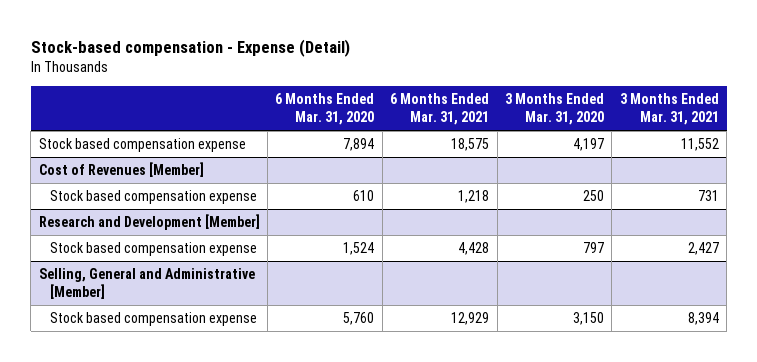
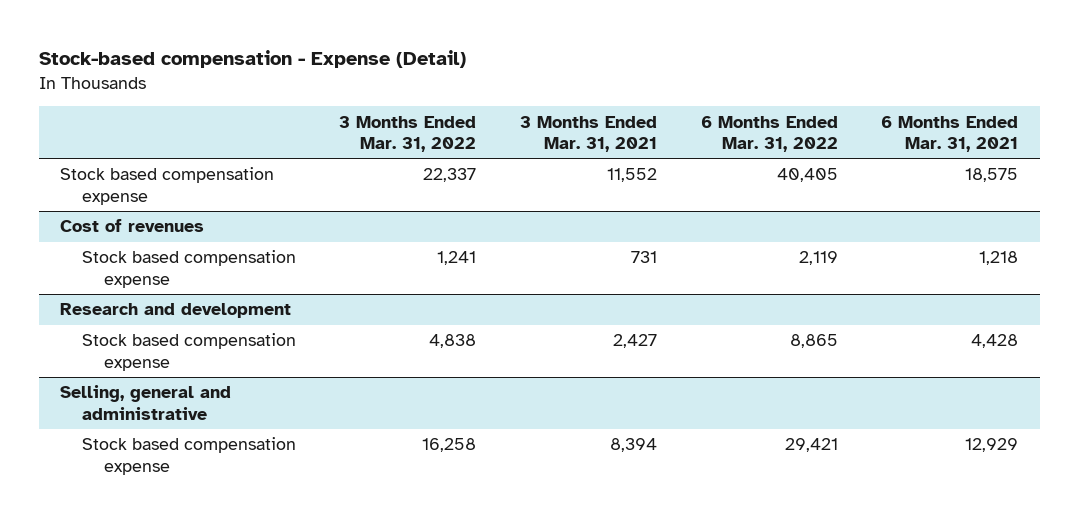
[275,93,375,126] 6 Months Ended Mar. 31, 2020 -> none
[504,93,604,126] 3 Months Ended Mar. 31, 2020 -> none
none -> [339,115,477,152] 3 Months Ended Mar. 31, 2022
none -> [700,115,838,152] 6 Months Ended Mar. 31, 2022
[38,162,204,178] Cost of Revenues [Member] -> [60,219,205,233] Cost of revenues
[38,214,260,231] Research and Development [Member] -> [60,303,292,319] Research and development
[38,268,255,300] Selling, General and Administrative [Member] -> [60,385,232,420] Selling, general and administrative

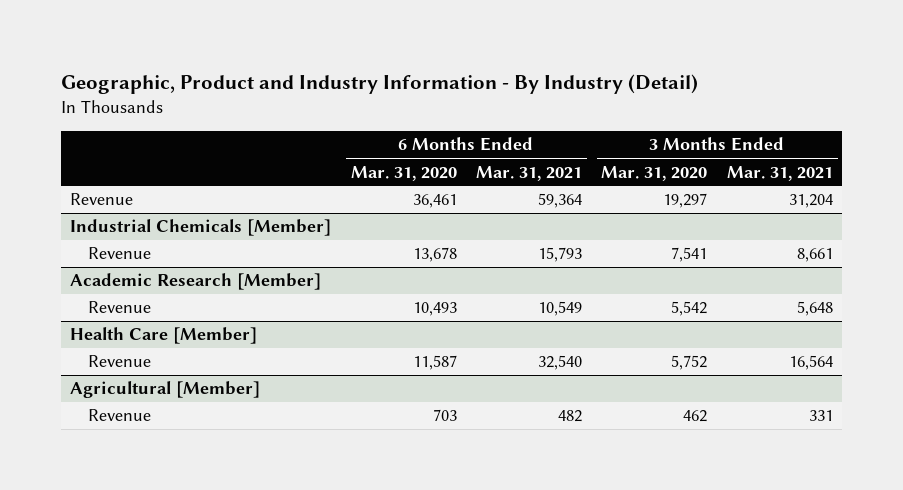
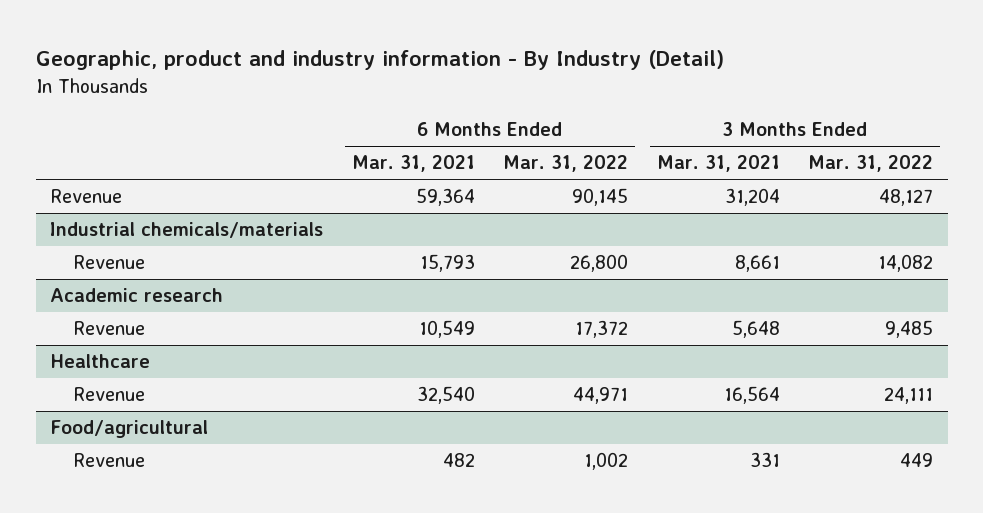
[60,73,698,94] Geographic, Product and Industry Information - By Industry (Detail) -> [35,50,724,71] Geographic, product and industry information - By Industry (Detail)
[350,165,457,181] Mar. 31, 2020 -> none
[601,165,708,181] Mar. 31, 2020 -> none
none -> [503,155,629,173] Mar. 31, 2022
none -> [808,155,934,173] Mar. 31, 2022
[70,219,332,237] Industrial Chemicals [Member] -> [50,222,324,239] Industrial chemicals/materials
[70,273,322,291] Academic Research [Member] -> [50,288,224,303] Academic research
[70,327,258,345] Health Care [Member] -> [50,354,151,369] Healthcare
[70,381,261,399] Agricultural [Member] -> none
none -> [50,420,209,439] Food/agricultural

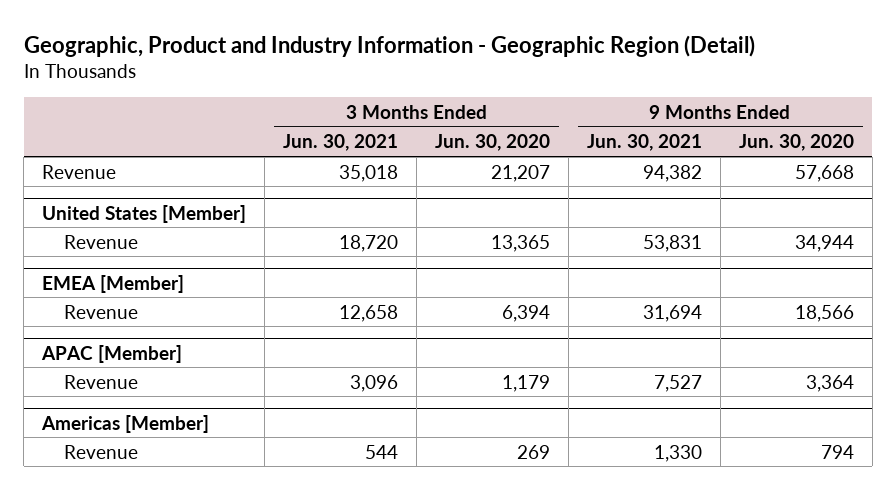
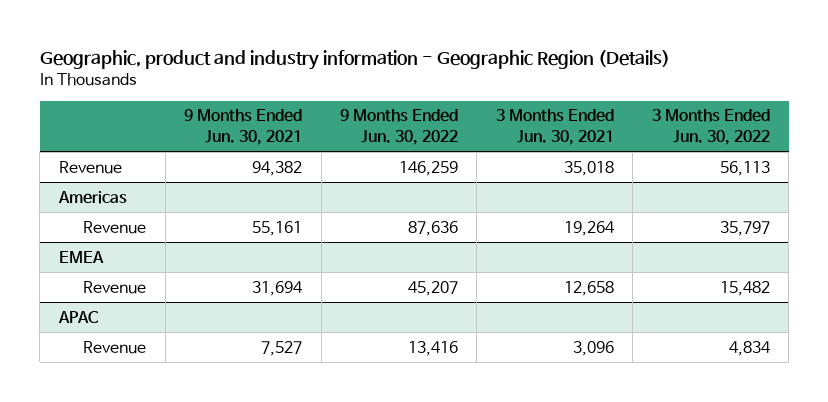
[23,34,755,57] Geographic, Product and Industry Information - Geographic Region (Detail) -> [39,50,670,71] Geographic, product and industry information - Geographic Region (Details)
[434,134,550,152] Jun. 30, 2020 -> none
[738,134,854,152] Jun. 30, 2020 -> none
none -> [340,109,459,145] 9 Months Ended Jun. 30, 2022
none -> [651,109,770,145] 3 Months Ended Jun. 30, 2022
[42,204,247,223] United States [Member] -> none
none -> [57,190,127,204] Americas
[339,234,399,252] 18,720 -> [563,220,615,236] 19,264
[642,234,702,252] 53,831 -> [252,220,303,236] 55,161
[42,274,185,293] EMEA [Member] -> [58,250,104,263] EMEA
[41,344,183,363] APAC [Member] -> [57,310,98,323] APAC
[41,414,210,433] Americas [Member] -> none
[63,444,138,459] Revenue -> none

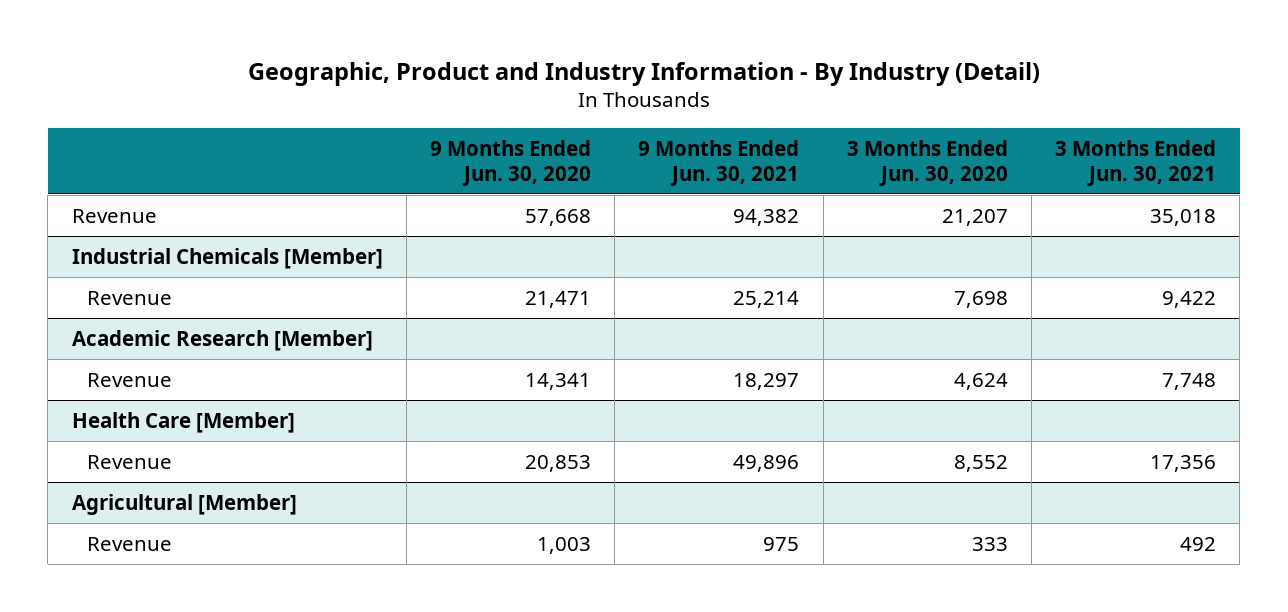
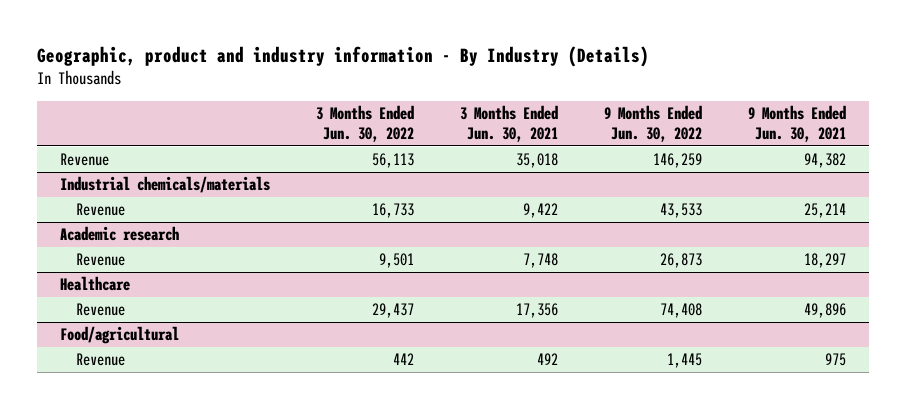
[247,61,1040,86] Geographic, Product and Industry Information - By Industry (Detail) -> [36,46,649,68] Geographic, product and industry information - By Industry (Details)
[429,139,591,186] 9 Months Ended Jun. 30, 2020 -> none
[846,139,1008,186] 3 Months Ended Jun. 30, 2020 -> none
none -> [315,105,414,142] 3 Months Ended Jun. 30, 2022
none -> [603,105,702,142] 9 Months Ended Jun. 30, 2022
[71,247,383,269] Industrial Chemicals [Member] -> [59,176,270,194] Industrial chemicals/materials
[71,329,373,351] Academic Research [Member] -> [59,226,179,242] Academic research
[71,411,295,433] Health Care [Member] -> [59,276,130,292] Healthcare
[71,493,297,515] Agricultural [Member] -> none
none -> [59,326,179,345] Food/agricultural

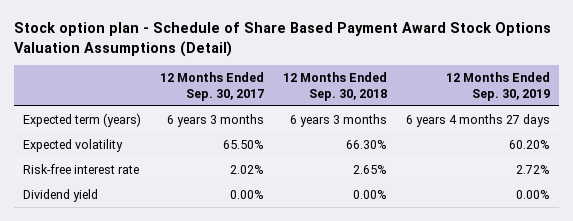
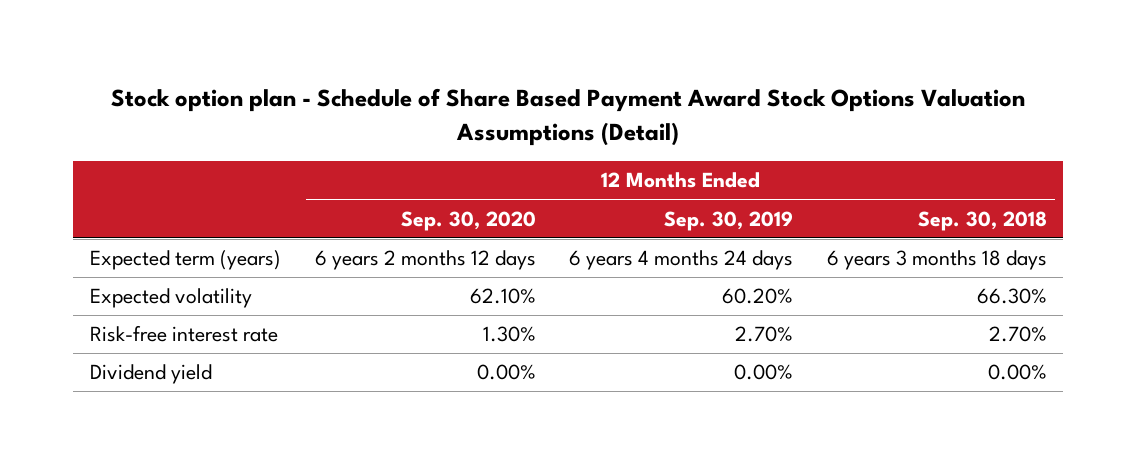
[160,72,265,102] 12 Months Ended Sep. 30, 2017 -> none
none -> [400,210,536,231] Sep. 30, 2020
[290,113,388,127] 6 years 3 months -> [826,250,1047,271] 6 years 3 months 18 days
[405,113,550,127] 6 years 4 months 27 days -> [569,250,794,271] 6 years 4 months 24 days
[353,164,388,174] 2.65% -> [988,326,1047,343] 2.70%
[515,164,550,174] 2.72% -> [735,326,794,343] 2.70%

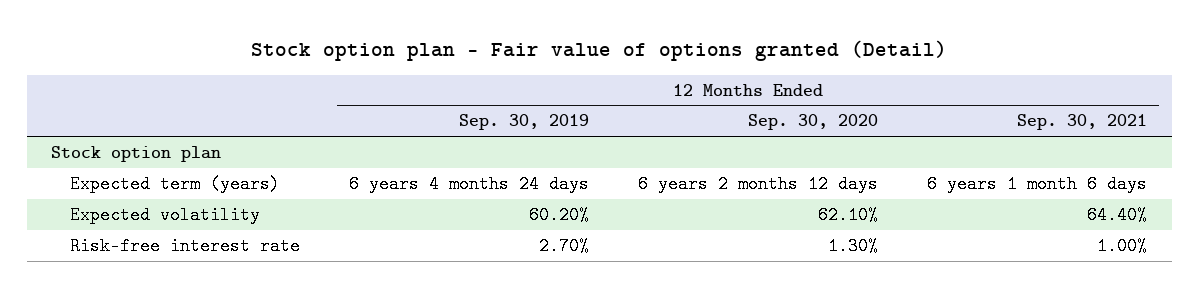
[111,88,1026,146] Stock option plan - Schedule of Share Based Payment Award Stock Options Valuation Assumptions (Detail) -> [251,39,948,61] Stock option plan - Fair value of options granted (Detail)
[917,210,1047,231] Sep. 30, 2018 -> none
none -> [1017,114,1148,131] Sep. 30, 2021
none -> [50,146,221,163] Stock option plan
[90,364,213,385] Dividend yield -> none

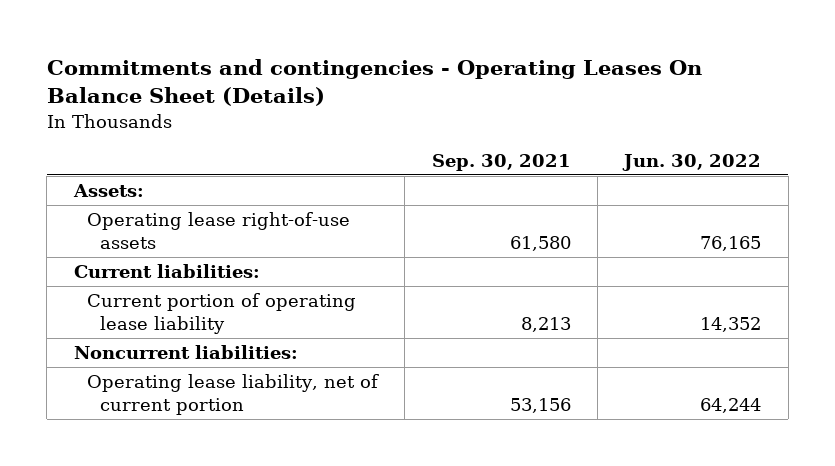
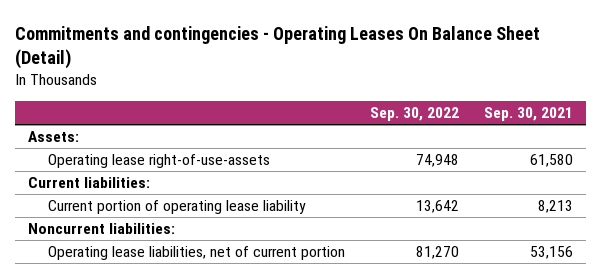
[46,58,702,107] Commitments and contingencies - Operating Leases On Balance Sheet (Details) -> [15,25,541,70] Commitments and contingencies - Operating Leases On Balance Sheet (Detail)
[622,153,762,171] Jun. 30, 2022 -> none
none -> [369,107,459,122] Sep. 30, 2022
[86,212,350,249] Operating lease right-of-use assets -> [47,154,270,169] Operating lease right-of-use-assets
[86,374,379,415] Operating lease liability, net of current portion -> [47,246,345,261] Operating lease liabilities, net of current portion

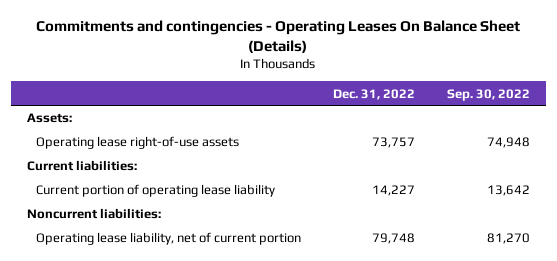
[15,25,541,70] Commitments and contingencies - Operating Leases On Balance Sheet (Detail) -> [36,20,521,53] Commitments and contingencies - Operating Leases On Balance Sheet (Details)
[484,107,574,122] Sep. 30, 2021 -> none
none -> [333,88,416,100] Dec. 31, 2022
[47,154,270,169] Operating lease right-of-use-assets -> [36,136,240,150] Operating lease right-of-use assets
[47,246,345,261] Operating lease liabilities, net of current portion -> [36,232,302,246] Operating lease liability, net of current portion

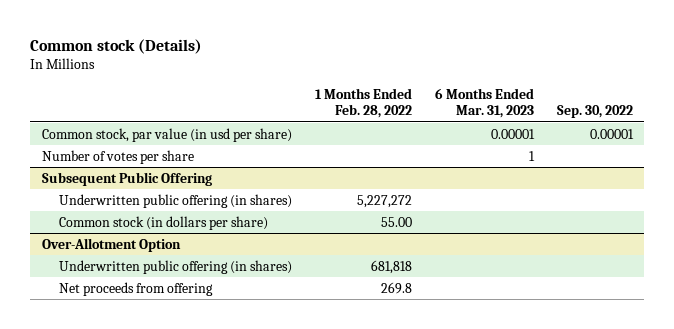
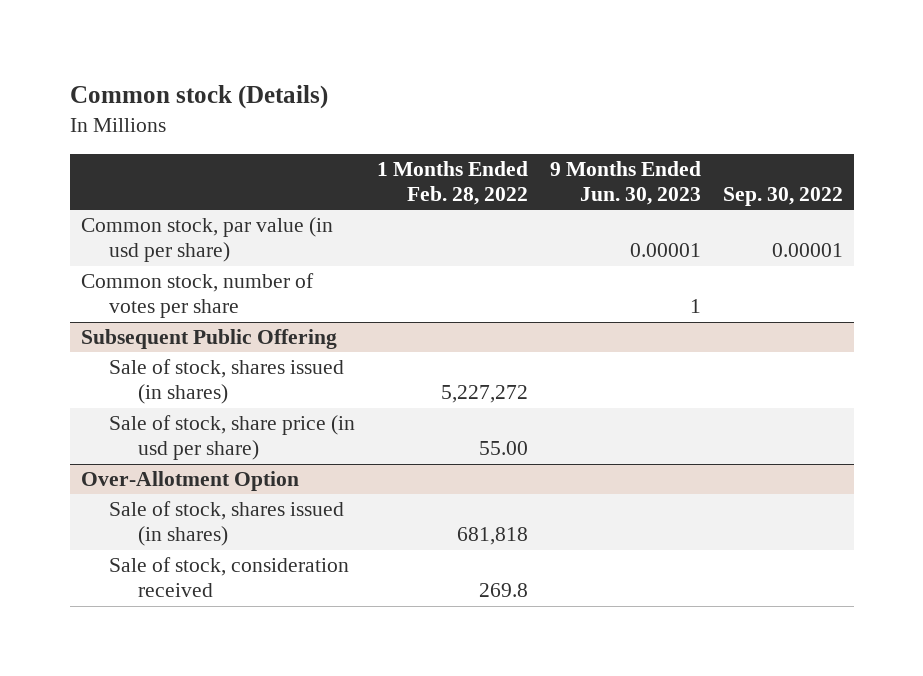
[434,87,534,119] 6 Months Ended Mar. 31, 2023 -> none
none -> [550,161,702,206] 9 Months Ended Jun. 30, 2023
[41,149,194,164] Number of votes per share -> [80,273,314,319] Common stock, number of votes per share
[58,193,292,208] Underwritten public offering (in shares) -> [109,359,345,405] Sale of stock, shares issued (in shares)
[58,215,268,230] Common stock (in dollars per share) -> [109,415,356,461] Sale of stock, share price (in usd per share)
[58,259,292,274] Underwritten public offering (in shares) -> [109,501,345,547] Sale of stock, shares issued (in shares)
[58,281,213,296] Net proceeds from offering -> [109,557,350,598] Sale of stock, consideration received

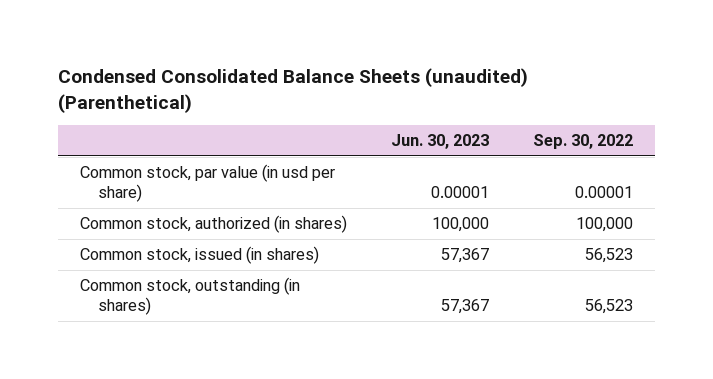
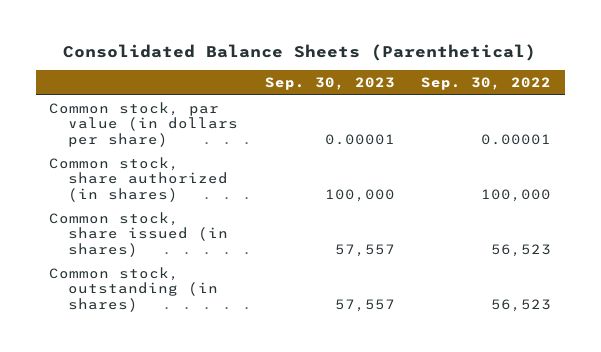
[57,68,528,113] Condensed Consolidated Balance Sheets (unaudited) (Parenthetical) -> [63,43,537,61] Consolidated Balance Sheets (Parenthetical)
[390,134,489,150] Jun. 30, 2023 -> none
none -> [264,76,395,90] Sep. 30, 2023
[79,164,335,203] Common stock, par value (in usd per share) -> [49,101,239,147] Common stock, par value (in dollars per share)
[79,215,347,234] Common stock, authorized (in shares) -> [49,156,229,202] Common stock, share authorized (in shares)
[79,246,319,265] Common stock, issued (in shares) -> [49,211,229,257] Common stock, share issued (in shares)

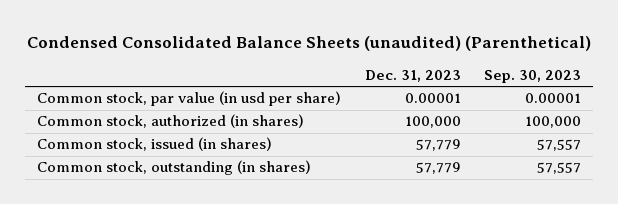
[63,43,537,61] Consolidated Balance Sheets (Parenthetical) -> [27,36,592,52] Condensed Consolidated Balance Sheets (unaudited) (Parenthetical)
[421,76,552,90] Sep. 30, 2022 -> none
none -> [364,69,461,82] Dec. 31, 2023
[49,101,239,147] Common stock, par value (in dollars per share) -> [37,91,342,107] Common stock, par value (in usd per share)
[49,156,229,202] Common stock, share authorized (in shares) -> [37,114,305,129] Common stock, authorized (in shares)
[49,211,229,257] Common stock, share issued (in shares) -> [37,137,273,152] Common stock, issued (in shares)

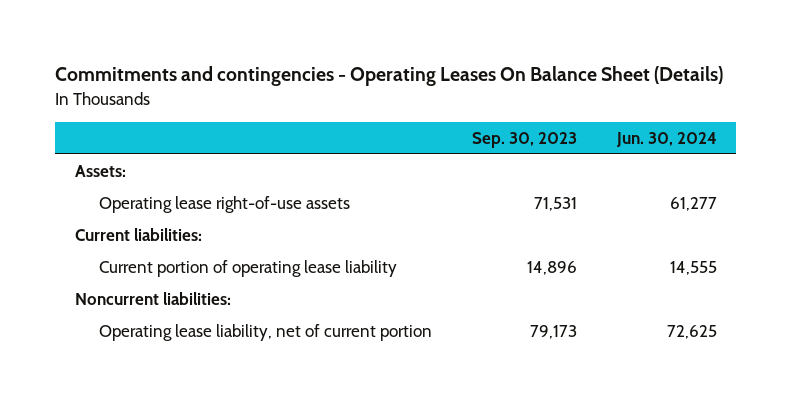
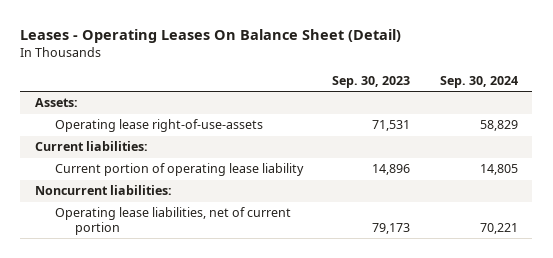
[54,66,723,87] Commitments and contingencies - Operating Leases On Balance Sheet (Details) -> [20,28,402,43] Leases - Operating Leases On Balance Sheet (Detail)
[615,131,717,147] Jun. 30, 2024 -> none
none -> [439,76,518,89] Sep. 30, 2024
[99,196,351,214] Operating lease right-of-use assets -> [55,119,264,133] Operating lease right-of-use-assets
[99,324,433,342] Operating lease liability, net of current portion -> [55,207,292,236] Operating lease liabilities, net of current portion

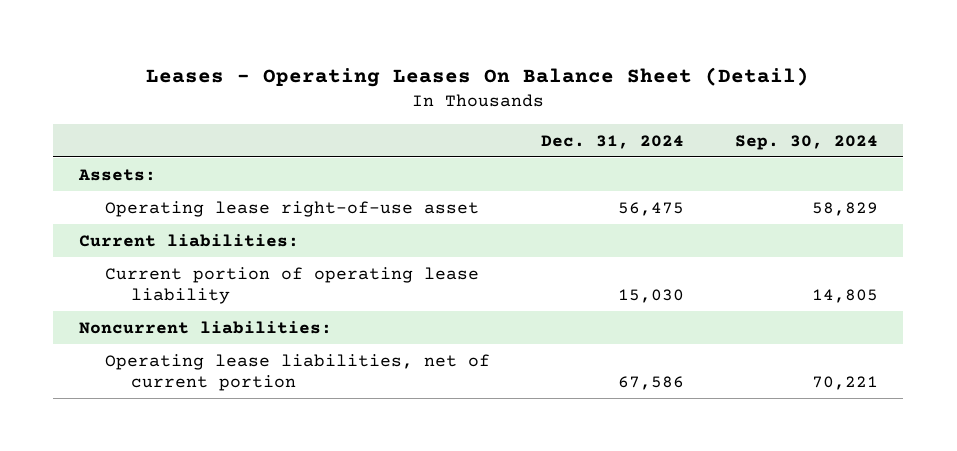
[332,76,411,89] Sep. 30, 2023 -> none
none -> [540,134,684,149] Dec. 31, 2024
[55,119,264,133] Operating lease right-of-use-assets -> [104,200,479,217] Operating lease right-of-use asset

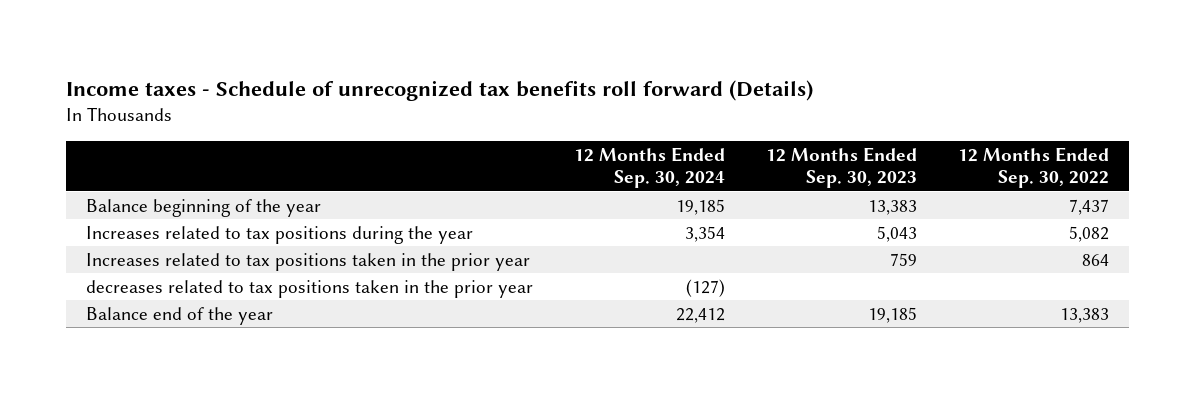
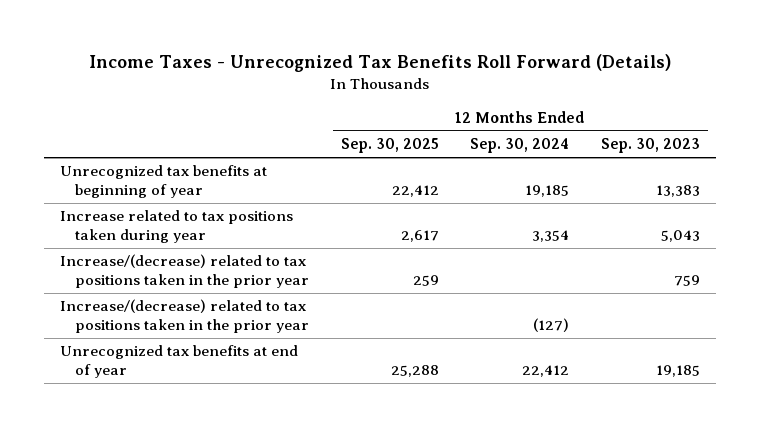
[65,79,813,101] Income taxes - Schedule of unrecognized tax benefits roll forward (Details) -> [88,54,671,73] Income Taxes - Unrecognized Tax Benefits Roll Forward (Details)
[957,146,1109,189] 12 Months Ended Sep. 30, 2022 -> none
none -> [340,138,439,154] Sep. 30, 2025
[86,198,322,217] Balance beginning of the year -> [59,165,267,199] Unrecognized tax benefits at beginning of year
[86,225,474,244] Increases related to tax positions during the year -> [59,210,293,244] Increase related to tax positions taken during year
[86,252,531,271] Increases related to tax positions taken in the prior year -> [59,254,310,289] Increase/(decrease) related to tax positions taken in the prior year
[86,279,534,298] decreases related to tax positions taken in the prior year -> [59,299,310,334] Increase/(decrease) related to tax positions taken in the prior year
[86,306,274,325] Balance end of the year -> [59,345,298,379] Unrecognized tax benefits at end of year

